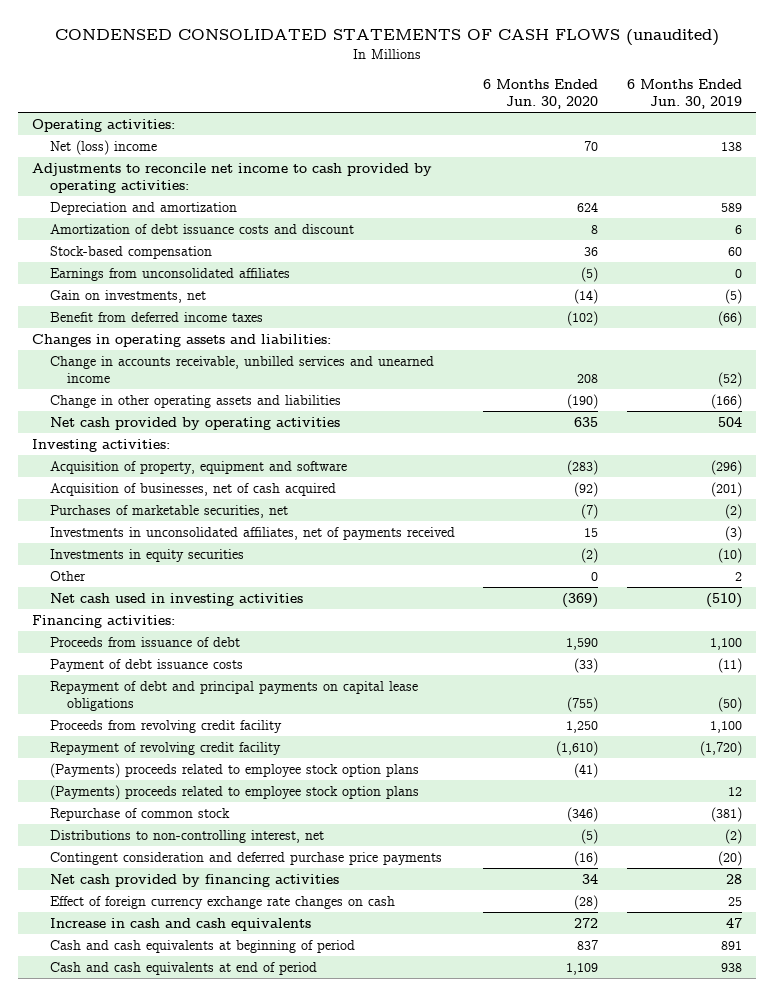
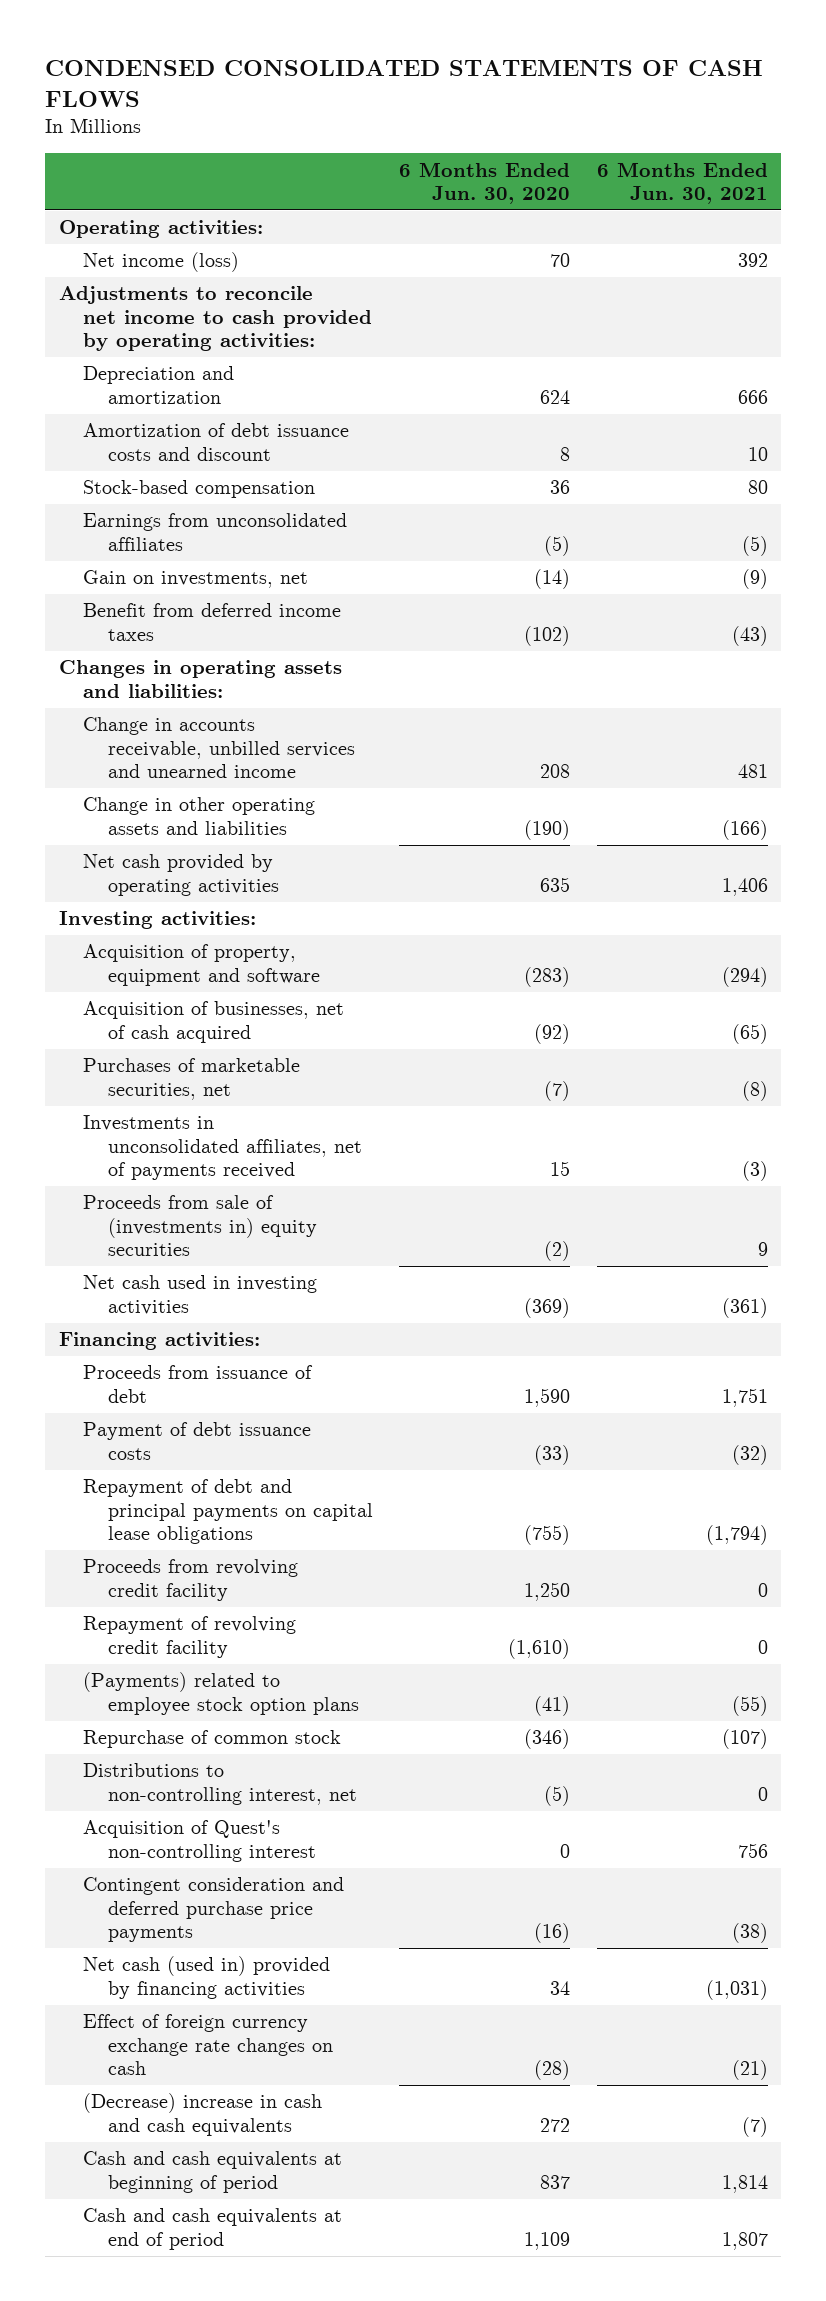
[55,29,720,47] CONDENSED CONSOLIDATED STATEMENTS OF CASH FLOWS (unaudited) -> [45,59,764,107] CONDENSED CONSOLIDATED STATEMENTS OF CASH FLOWS
[627,78,743,109] 6 Months Ended Jun. 30, 2019 -> none
none -> [596,161,768,205] 6 Months Ended Jun. 30, 2021
[49,139,157,155] Net (loss) income -> [83,252,240,273] Net income (loss)
[49,570,86,581] Other -> none
[49,548,244,562] Investments in equity securities -> [83,1195,317,1257] Proceeds from sale of (investments in) equity securities
[49,784,419,800] (Payments) proceeds related to employee stock option plans -> none
[49,762,419,778] (Payments) proceeds related to employee stock option plans -> [83,1672,359,1715] (Payments) related to employee stock option plans
none -> [83,1820,316,1862] Acquisition of Quest's non-controlling interest
[49,873,339,887] Net cash provided by financing activities -> [83,1956,331,1999] Net cash (used in) provided by financing activities
[49,917,311,931] Increase in cash and cash equivalents -> [83,2093,323,2136] (Decrease) increase in cash and cash equivalents

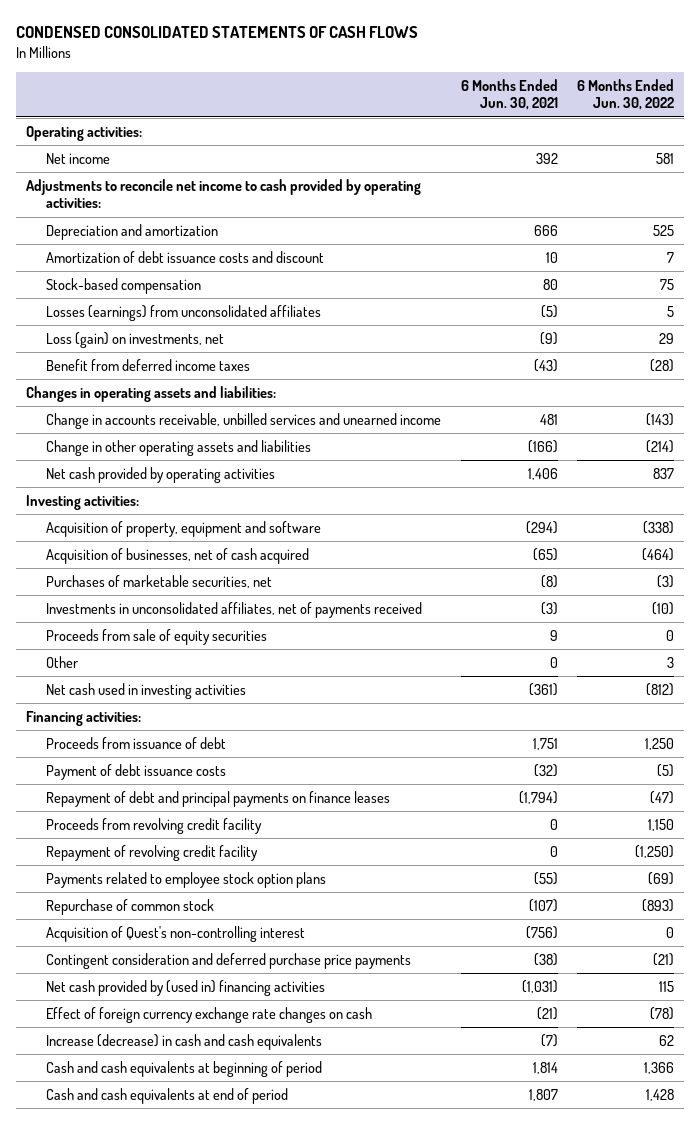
[399,161,571,205] 6 Months Ended Jun. 30, 2020 -> none
none -> [577,79,675,111] 6 Months Ended Jun. 30, 2022
[83,252,240,273] Net income (loss) -> [46,152,111,164] Net income
[83,513,348,551] Earnings from unconsolidated affiliates -> [46,304,322,321] Losses (earnings) from unconsolidated affiliates
[83,570,309,589] Gain on investments, net -> [46,331,225,348] Loss (gain) on investments, net
[83,1195,317,1257] Proceeds from sale of (investments in) equity securities -> [46,628,268,645] Proceeds from sale of equity securities
none -> [46,655,79,668] Other
[83,1479,373,1545] Repayment of debt and principal payments on capital lease obligations -> [46,790,391,807] Repayment of debt and principal payments on finance leases
[83,1672,359,1715] (Payments) related to employee stock option plans -> [46,871,327,888] Payments related to employee stock option plans
[83,1763,357,1805] Distributions to non-controlling interest, net -> none
[737,1842,768,1858] 756 -> [525,925,558,939] (756)
[83,1956,331,1999] Net cash (used in) provided by financing activities -> [46,979,326,996] Net cash provided by (used in) financing activities
[83,2093,323,2136] (Decrease) increase in cash and cash equivalents -> [46,1033,323,1050] Increase (decrease) in cash and cash equivalents

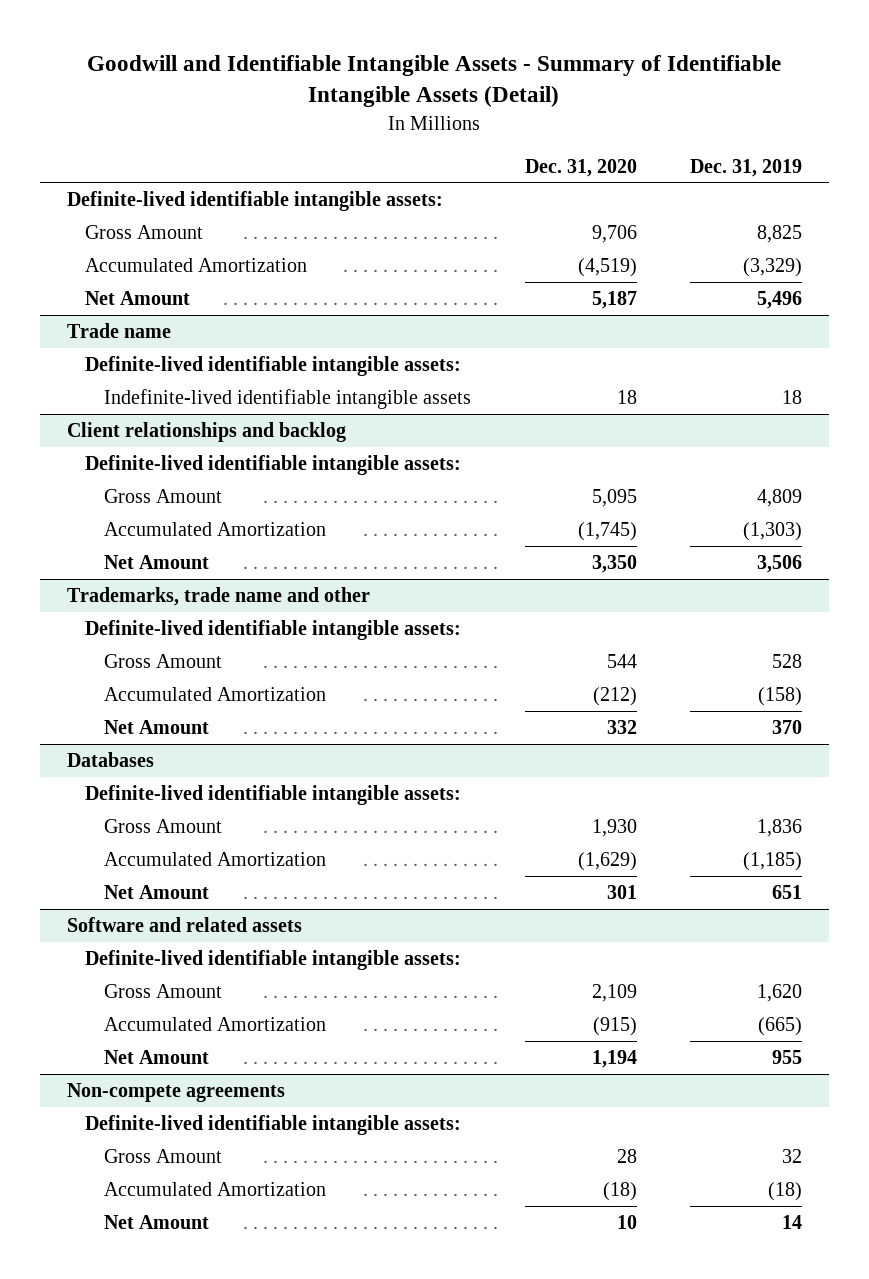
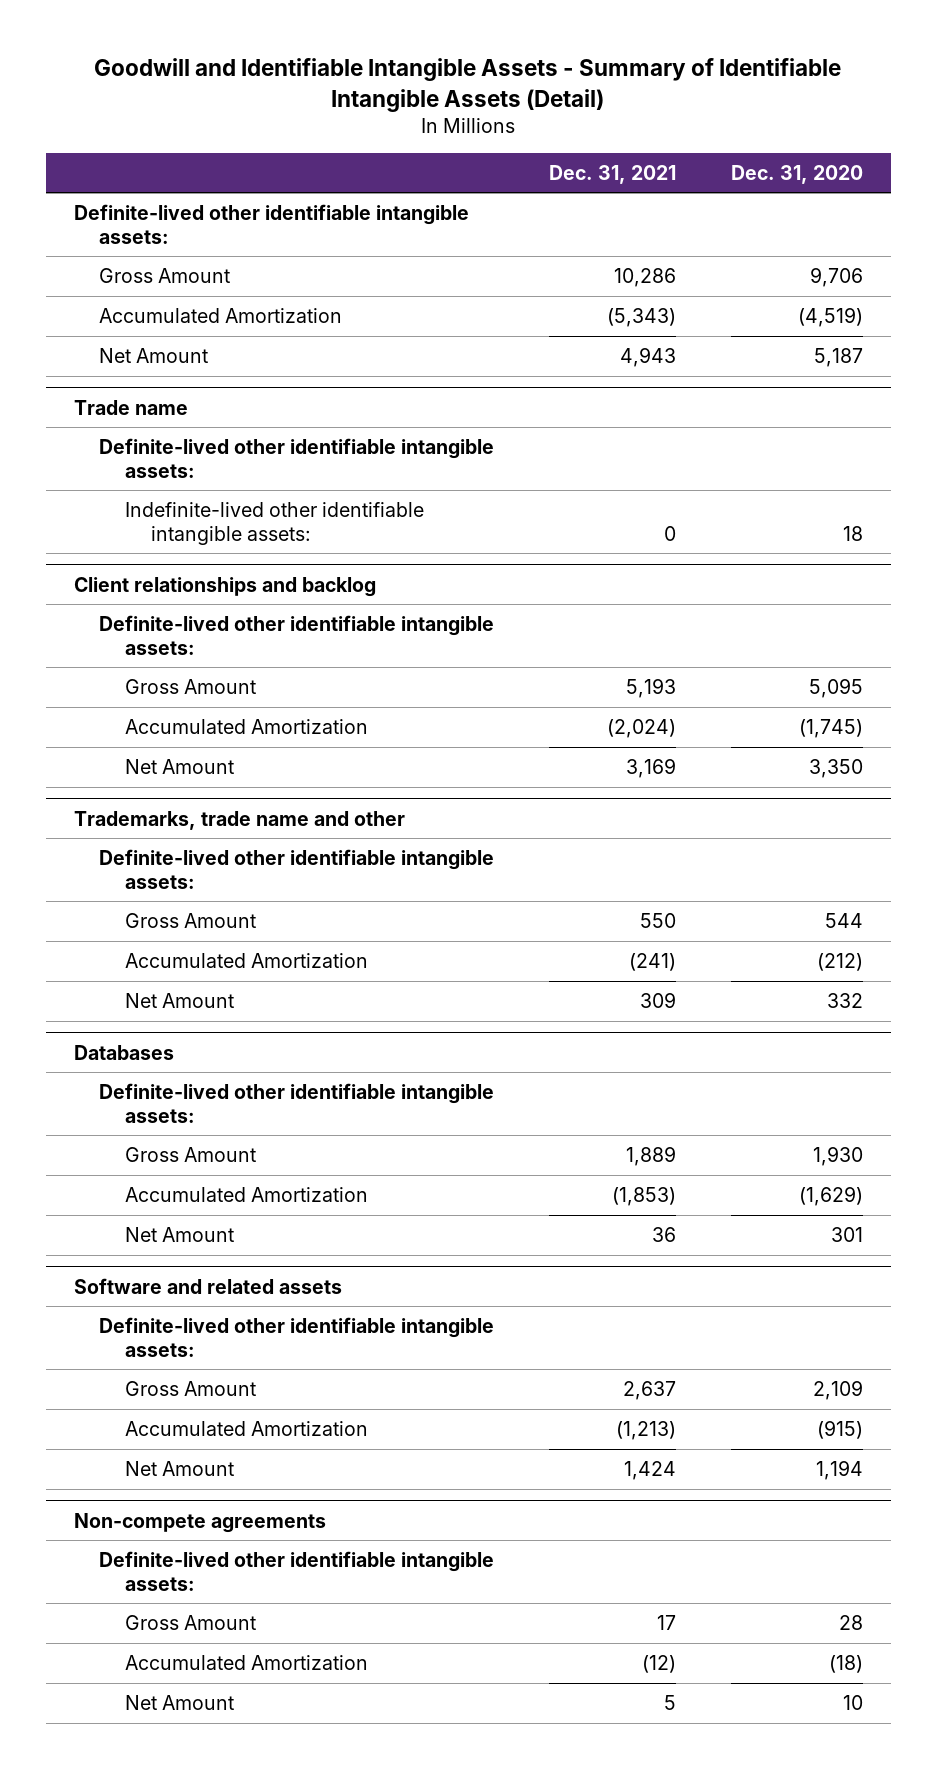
[690,158,803,177] Dec. 31, 2019 -> none
none -> [549,164,677,184] Dec. 31, 2021
[66,190,443,211] Definite-lived identifiable intangible assets: -> [73,203,469,244] Definite-lived other identifiable intangible assets:
[85,355,462,376] Definite-lived identifiable intangible assets: -> [99,437,495,478] Definite-lived other identifiable intangible assets:
[103,388,471,409] Indefinite-lived identifiable intangible assets -> [124,501,424,545] Indefinite-lived other identifiable intangible assets:
[85,454,462,475] Definite-lived identifiable intangible assets: -> [99,614,495,655] Definite-lived other identifiable intangible assets:
[85,619,462,640] Definite-lived identifiable intangible assets: -> [99,848,495,889] Definite-lived other identifiable intangible assets:
[85,784,462,805] Definite-lived identifiable intangible assets: -> [99,1082,495,1123] Definite-lived other identifiable intangible assets:
[85,949,462,970] Definite-lived identifiable intangible assets: -> [99,1316,495,1357] Definite-lived other identifiable intangible assets:
[85,1114,462,1135] Definite-lived identifiable intangible assets: -> [99,1550,495,1591] Definite-lived other identifiable intangible assets:

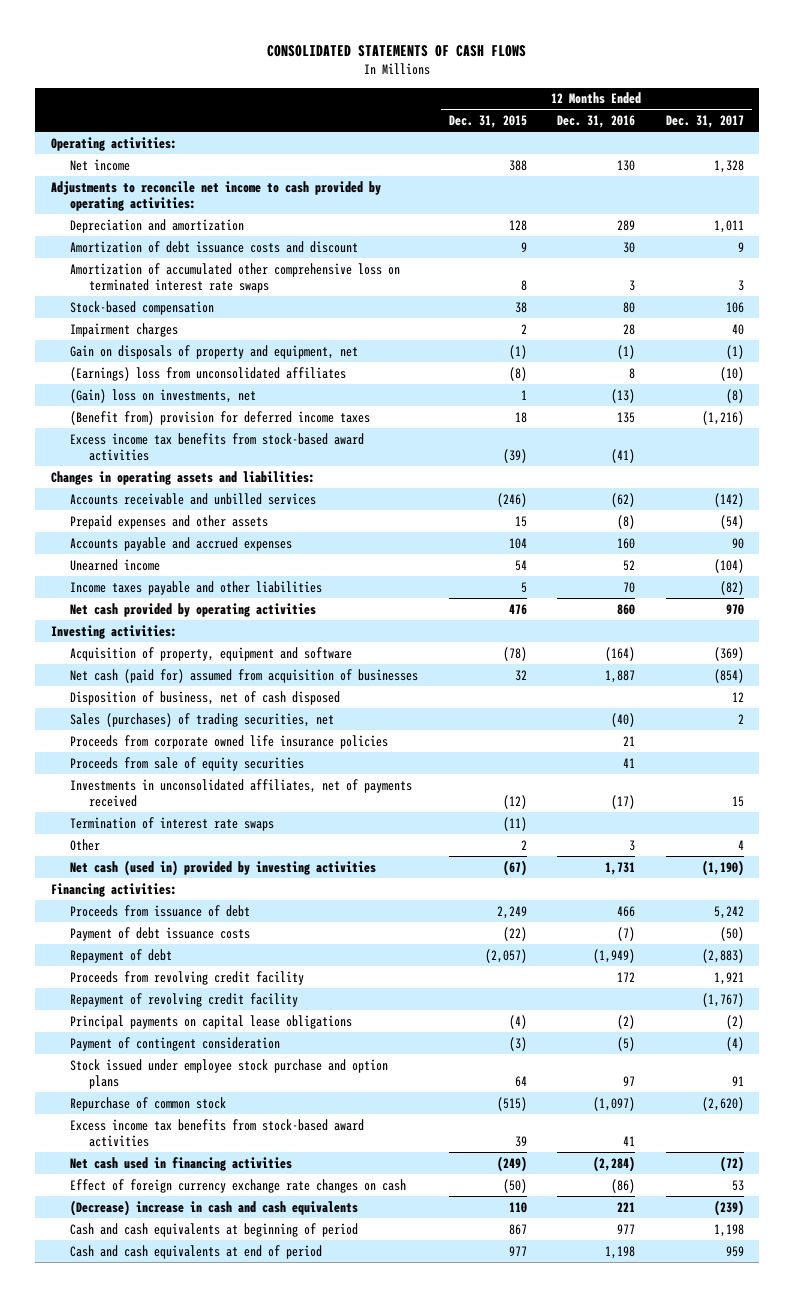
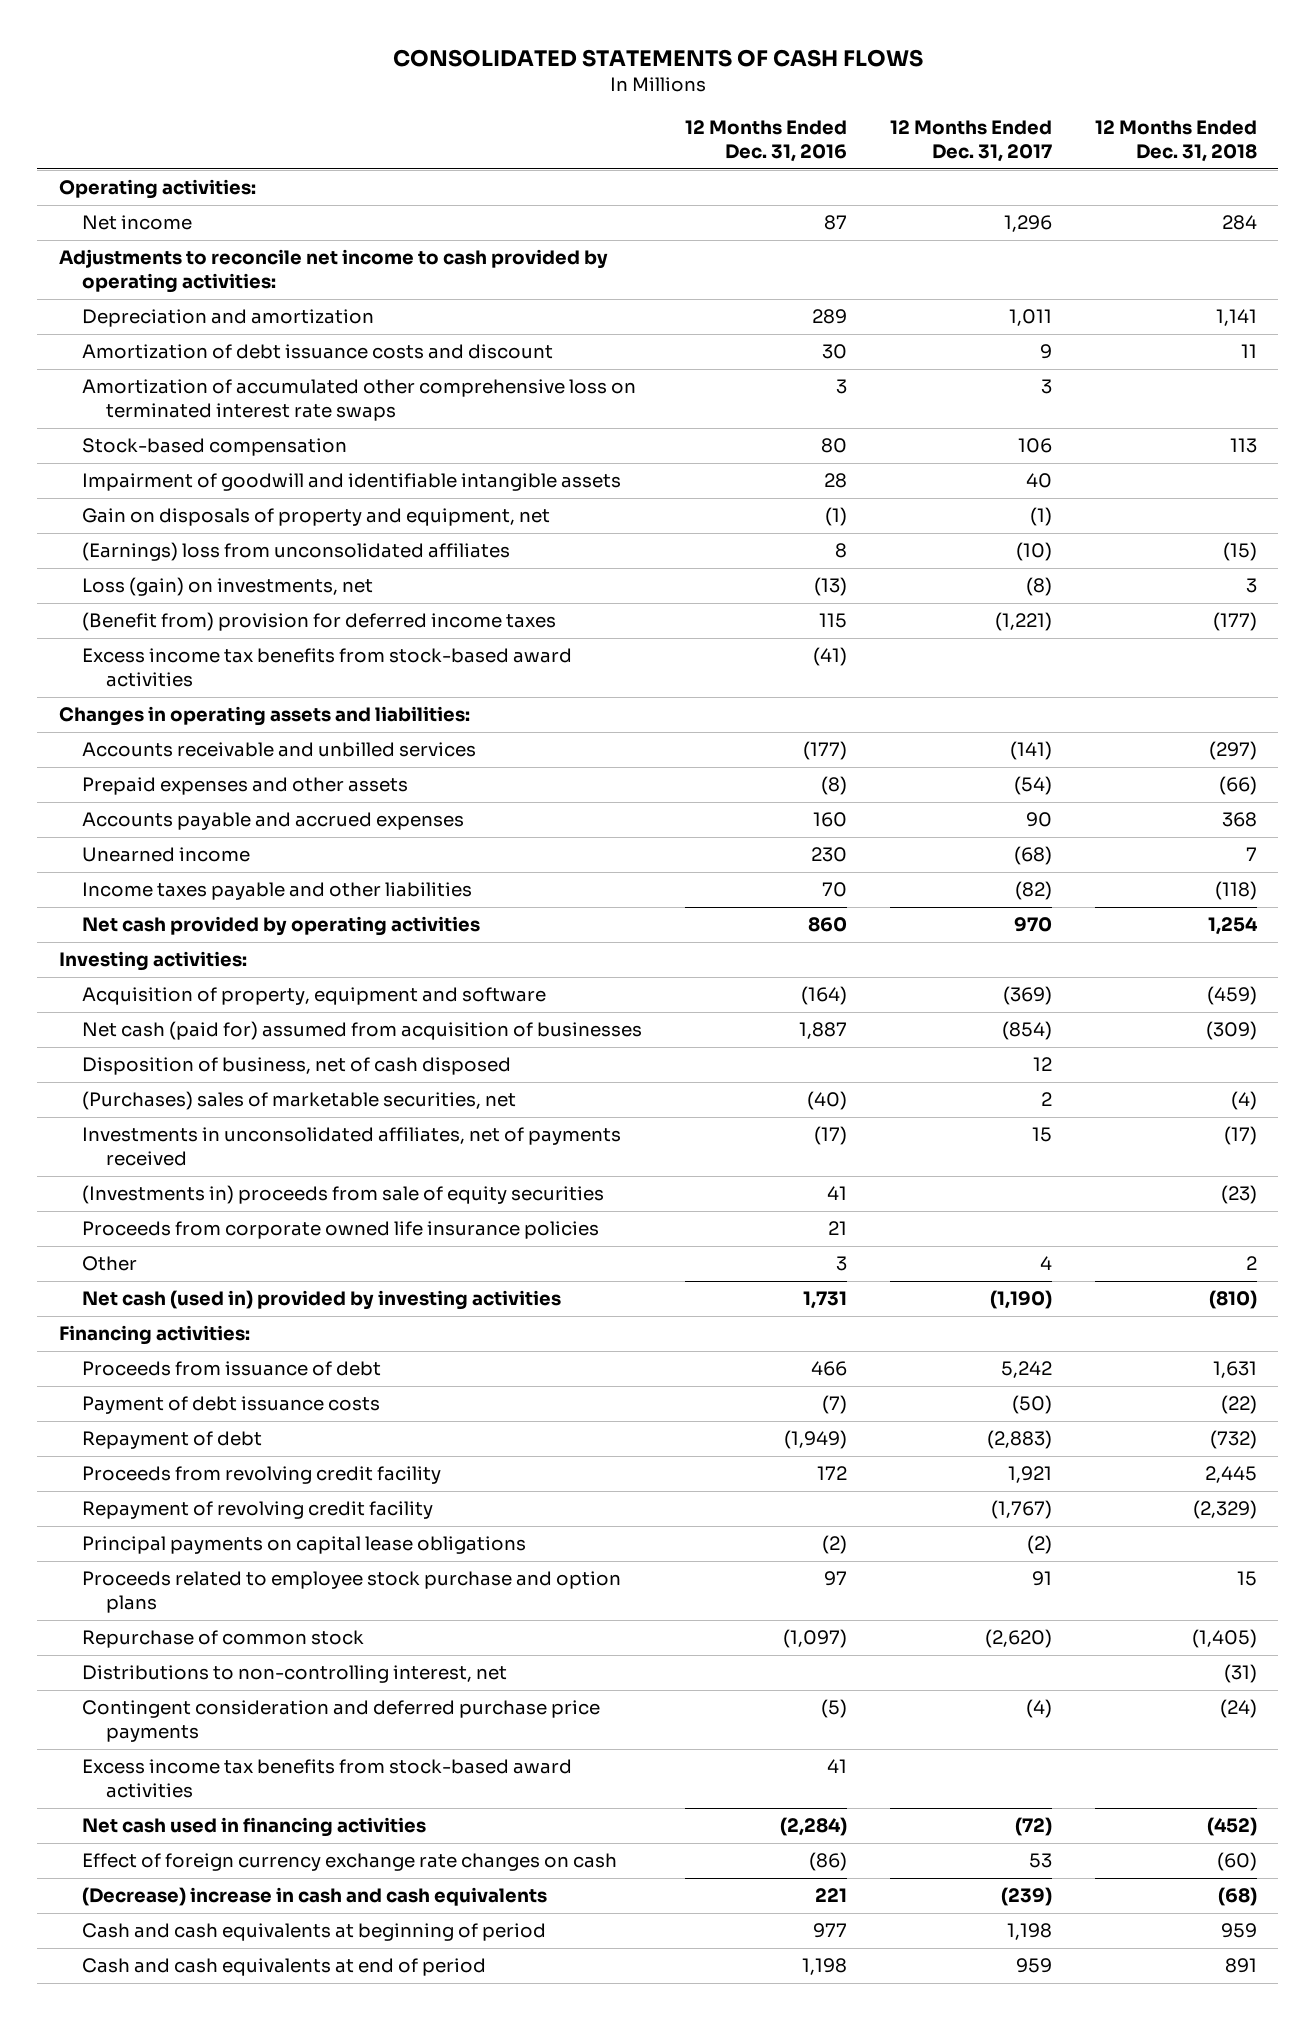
[448,115,527,129] Dec. 31, 2015 -> none
none -> [1094,120,1257,163] 12 Months Ended Dec. 31, 2018
[617,159,636,171] 130 -> [824,215,848,231] 87
[713,159,744,173] 1,328 -> [1004,215,1053,233] 1,296
[69,322,178,337] Impairment charges -> [82,473,622,492] Impairment of goodwill and identifiable intangible assets
[69,388,256,403] (Gain) loss on investments, net -> [82,577,374,597] Loss (gain) on investments, net
[617,411,636,423] 135 -> [819,613,848,629] 115
[701,410,744,425] (1,216) -> [995,612,1053,632] (1,221)
[611,492,636,507] (62) -> [803,741,848,761] (177)
[713,492,744,507] (142) -> [1010,741,1053,761] (141)
[623,559,636,571] 52 -> [811,847,848,863] 230
[713,558,744,573] (104) -> [1014,846,1053,866] (68)
[69,756,304,771] Proceeds from sale of equity securities -> none
[69,712,334,727] Sales (purchases) of trading securities, net -> [82,1091,517,1111] (Purchases) sales of marketable securities, net
[69,816,274,831] Termination of interest rate swaps -> none
none -> [82,1185,605,1205] (Investments in) proceeds from sale of equity securities
[69,734,388,749] Proceeds from corporate owned life insurance policies -> [82,1221,600,1240] Proceeds from corporate owned life insurance policies
[69,1036,280,1051] Payment of contingent consideration -> none
[69,1058,388,1090] Stock issued under employee stock purchase and option plans -> [82,1571,622,1614] Proceeds related to employee stock purchase and option plans
none -> [82,1665,508,1684] Distributions to non-controlling interest, net
none -> [82,1700,601,1743] Contingent consideration and deferred purchase price payments

